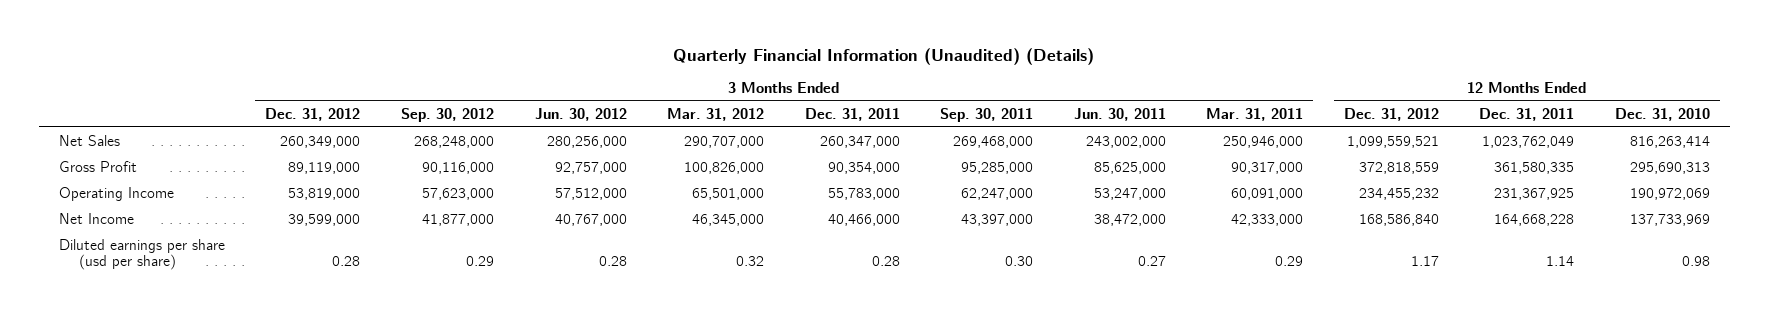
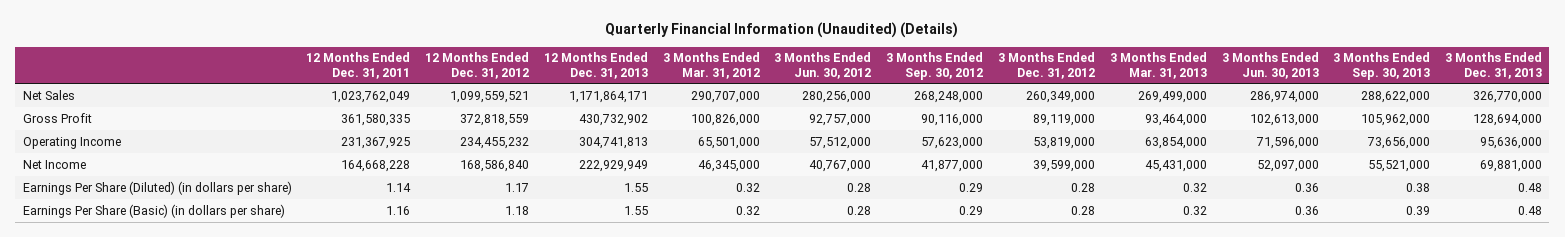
[804,107,900,121] Dec. 31, 2011 -> none
[940,107,1034,122] Sep. 30, 2011 -> none
[1073,107,1166,121] Jun. 30, 2011 -> none
[1206,107,1304,121] Mar. 31, 2011 -> none
[1614,107,1710,121] Dec. 31, 2010 -> none
none -> [543,52,648,79] 12 Months Ended Dec. 31, 2013
none -> [1109,52,1207,79] 3 Months Ended Mar. 31, 2013
none -> [1221,52,1319,79] 3 Months Ended Jun. 30, 2013
none -> [1333,52,1431,80] 3 Months Ended Sep. 30, 2013
none -> [1445,52,1543,79] 3 Months Ended Dec. 31, 2013
[58,238,225,271] Diluted earnings per share (usd per share) -> [22,180,292,195] Earnings Per Share (Diluted) (in dollars per share)
none -> [22,203,285,218] Earnings Per Share (Basic) (in dollars per share)

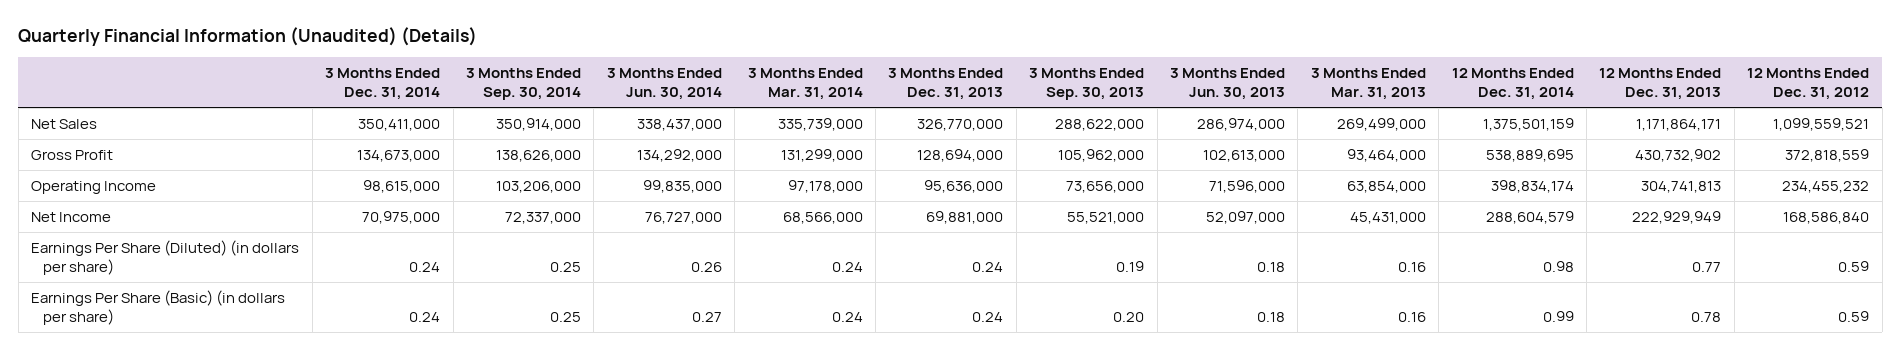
[306,52,411,79] 12 Months Ended Dec. 31, 2011 -> none
[662,52,760,79] 3 Months Ended Mar. 31, 2012 -> none
[774,52,872,79] 3 Months Ended Jun. 30, 2012 -> none
[886,52,984,80] 3 Months Ended Sep. 30, 2012 -> none
[998,52,1096,79] 3 Months Ended Dec. 31, 2012 -> none
none -> [325,68,441,101] 3 Months Ended Dec. 31, 2014
none -> [465,68,581,101] 3 Months Ended Sep. 30, 2014
none -> [606,68,722,101] 3 Months Ended Jun. 30, 2014
none -> [747,68,863,101] 3 Months Ended Mar. 31, 2014
none -> [1451,68,1574,101] 12 Months Ended Dec. 31, 2014
[505,182,530,192] 1.17 -> [1838,260,1870,272] 0.59
[623,182,648,192] 1.55 -> [1692,261,1722,272] 0.77
[1182,182,1207,192] 0.32 -> [1397,261,1426,272] 0.16
[1294,182,1319,192] 0.36 -> [1256,261,1285,272] 0.18
[1406,182,1431,192] 0.38 -> [1116,260,1145,272] 0.19
[1518,182,1543,192] 0.48 -> [972,261,1004,272] 0.24
[505,205,530,215] 1.18 -> [1838,310,1870,322] 0.59
[623,205,648,215] 1.55 -> [1691,311,1722,322] 0.78
[1182,205,1207,215] 0.32 -> [1397,311,1426,322] 0.16
[1294,205,1319,215] 0.36 -> [1256,311,1285,322] 0.18
[1406,205,1431,215] 0.39 -> [1113,311,1145,322] 0.20
[1518,205,1543,215] 0.48 -> [972,311,1004,322] 0.24

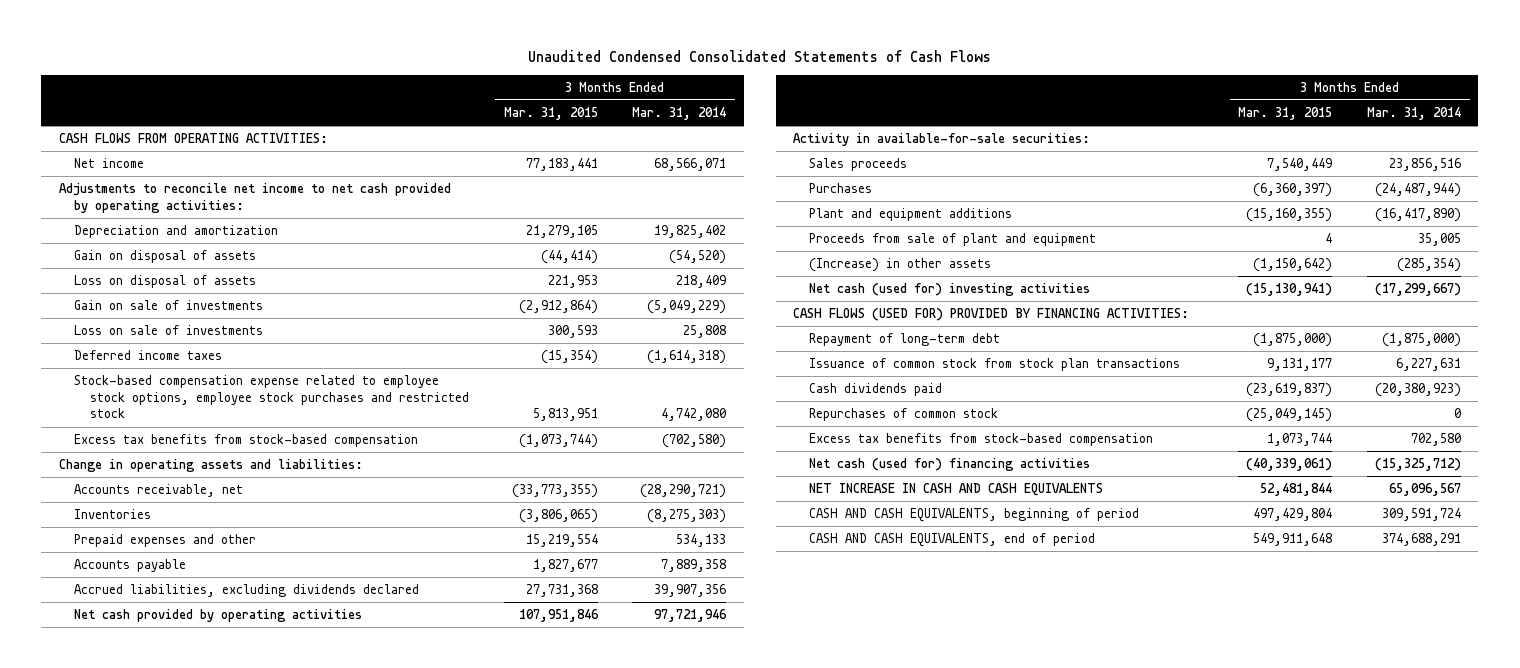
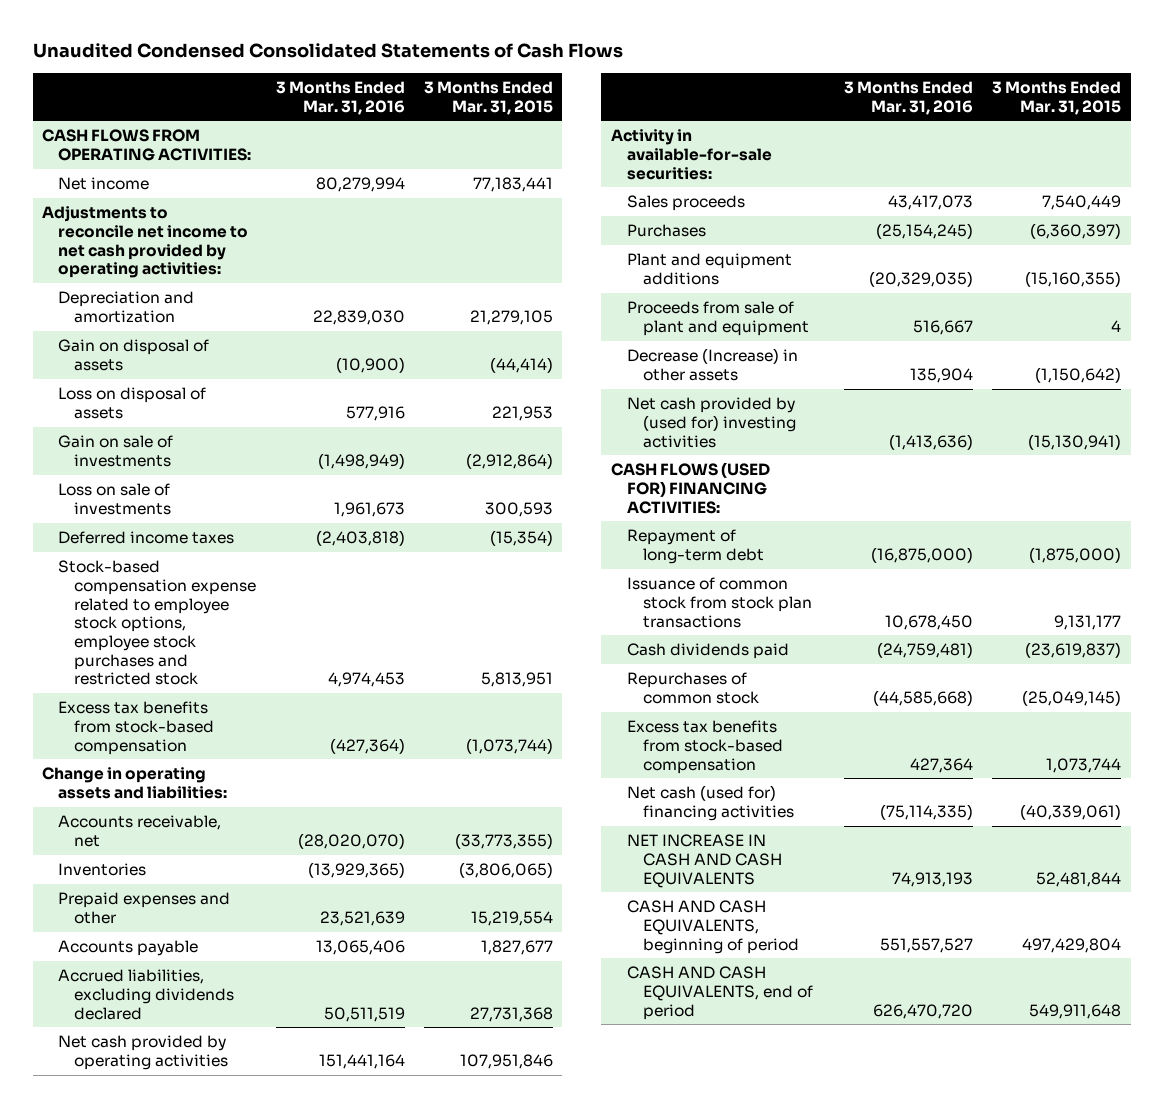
[632,107,727,121] Mar. 31, 2014 -> none
none -> [275,80,405,115] 3 Months Ended Mar. 31, 2016
[809,258,992,273] (Increase) in other assets -> [627,348,799,381] Decrease (Increase) in other assets
[809,283,1091,297] Net cash (used for) investing activities -> [627,397,797,448] Net cash provided by (used for) investing activities
[793,308,1190,322] CASH FLOWS (USED FOR) PROVIDED BY FINANCING ACTIVITIES: -> [610,462,770,514] CASH FLOWS (USED FOR) FINANCING ACTIVITIES:

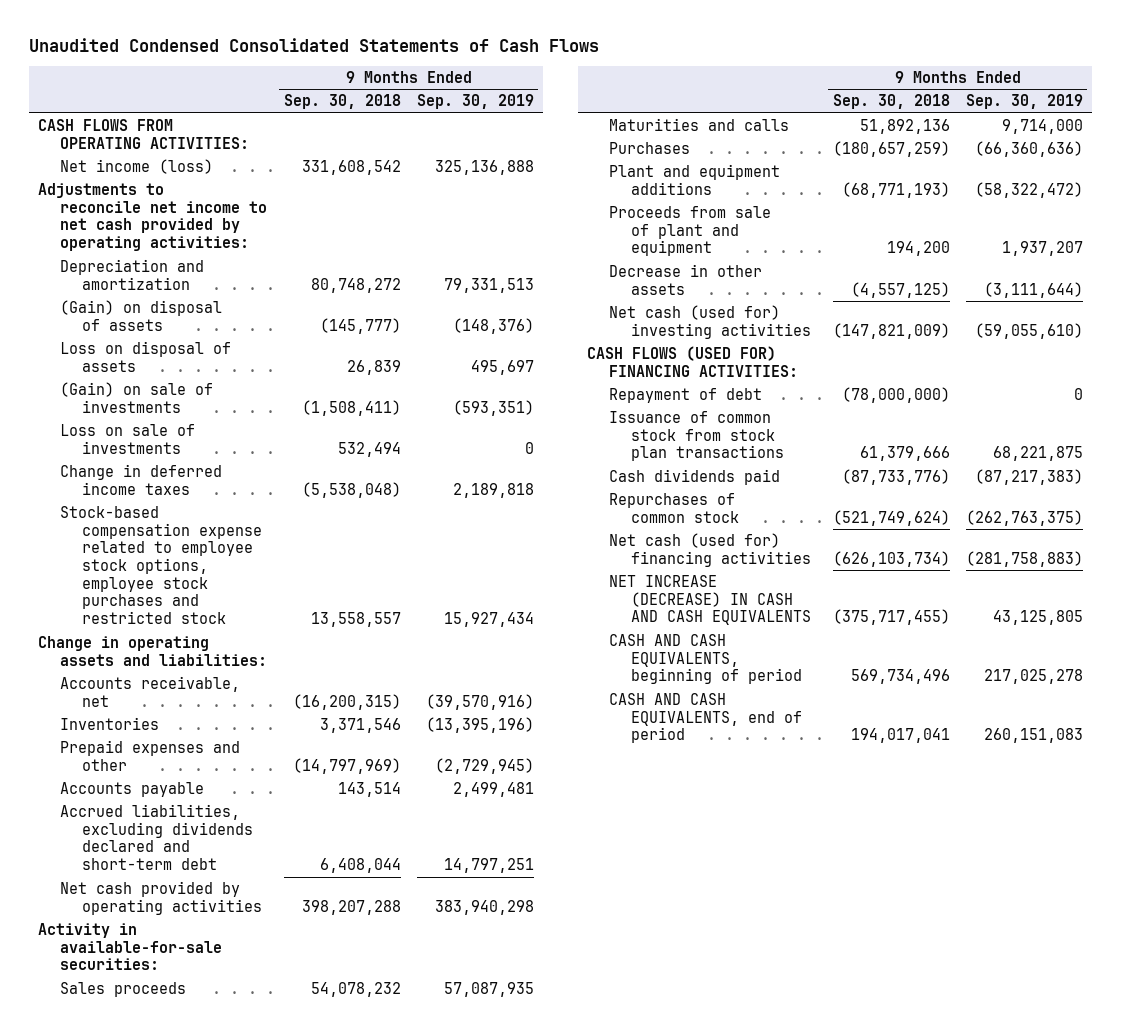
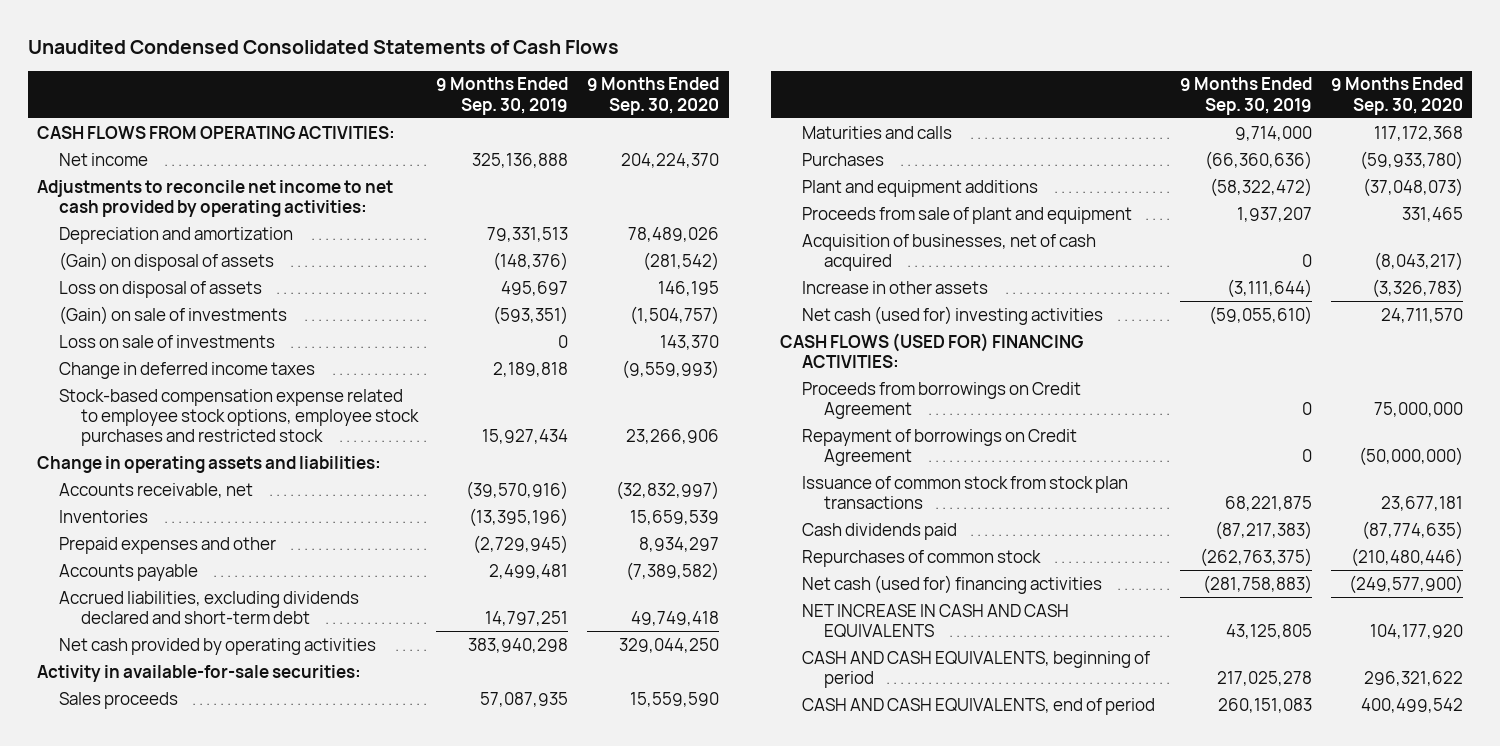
[283,94,401,110] Sep. 30, 2018 -> none
none -> [587,77,720,115] 9 Months Ended Sep. 30, 2020
[59,158,213,174] Net income (loss) -> [58,152,148,166] Net income
none -> [802,233,1097,271] Acquisition of businesses, net of cash acquired
[608,263,762,295] Decrease in other assets -> [802,280,989,294] Increase in other assets
none -> [802,381,1082,419] Proceeds from borrowings on Credit Agreement
[608,387,762,403] Repayment of debt -> [802,428,1078,466] Repayment of borrowings on Credit Agreement
[608,574,812,626] NET INCREASE (DECREASE) IN CASH AND CASH EQUIVALENTS -> [802,603,1070,638] NET INCREASE IN CASH AND CASH EQUIVALENTS

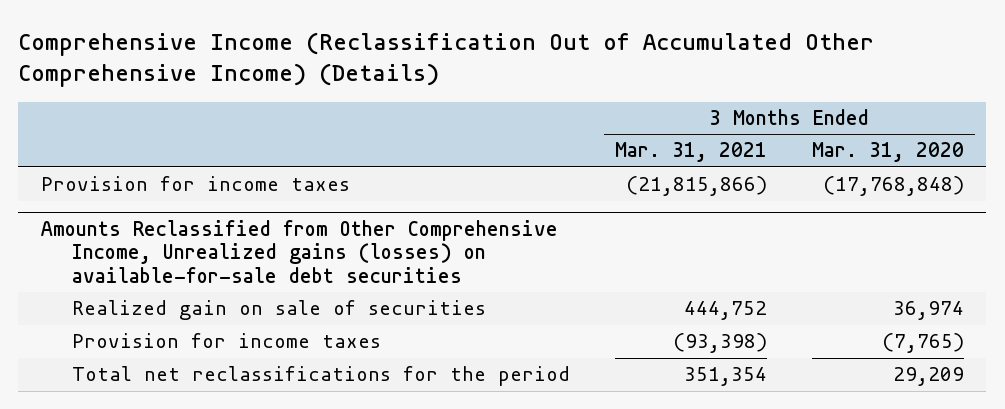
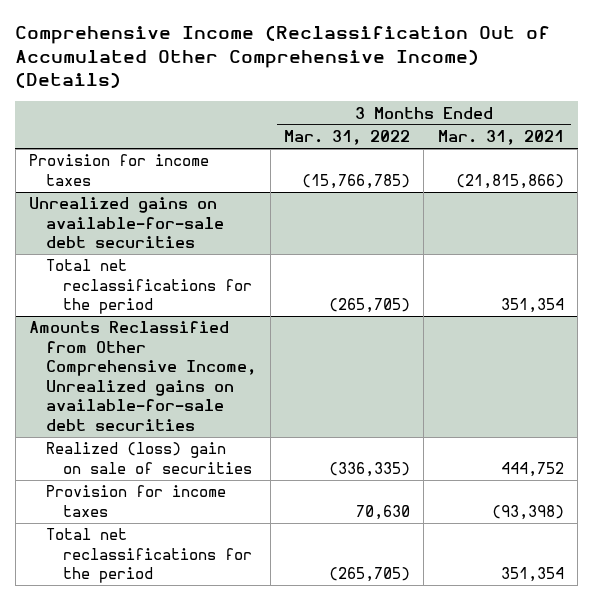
[811,142,964,163] Mar. 31, 2020 -> none
none -> [284,130,411,146] Mar. 31, 2022
none -> [29,197,225,249] Unrealized gains on available-for-sale debt securities
none -> [46,259,253,315] Total net reclassifications for the period
[40,219,558,283] Amounts Reclassified from Other Comprehensive Income, Unrealized gains (losses) on available-for-sale debt securities -> [29,321,257,431] Amounts Reclassified from Other Comprehensive Income, Unrealized gains on available-for-sale debt securities
[71,300,486,321] Realized gain on sale of securities -> [46,442,253,474] Realized (loss) gain on sale of securities

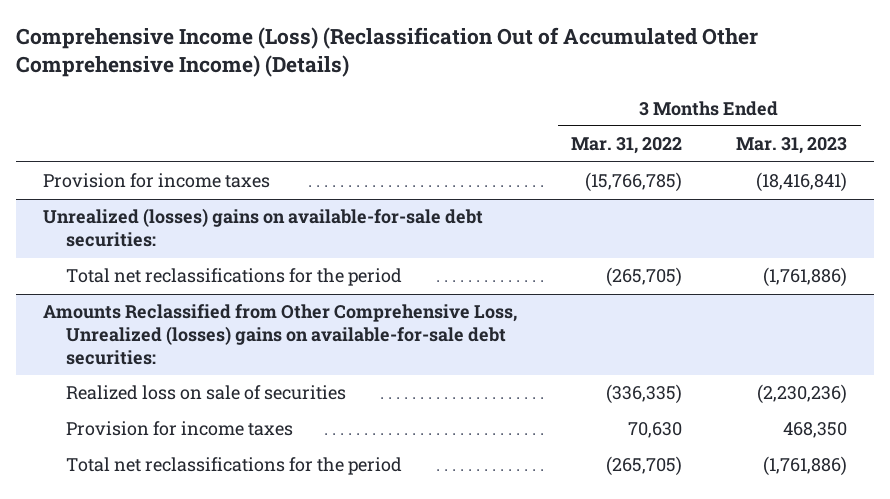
[15,24,551,89] Comprehensive Income (Reclassification Out of Accumulated Other Comprehensive Income) (Details) -> [15,26,758,78] Comprehensive Income (Loss) (Reclassification Out of Accumulated Other Comprehensive Income) (Details)
[437,130,564,146] Mar. 31, 2021 -> none
none -> [736,137,848,155] Mar. 31, 2023
[29,197,225,249] Unrealized gains on available-for-sale debt securities -> [42,208,483,248] Unrealized (losses) gains on available-for-sale debt securities:
[29,321,257,431] Amounts Reclassified from Other Comprehensive Income, Unrealized gains on available-for-sale debt securities -> [42,304,517,365] Amounts Reclassified from Other Comprehensive Loss, Unrealized (losses) gains on available-for-sale debt securities:
[46,442,253,474] Realized (loss) gain on sale of securities -> [65,385,346,401] Realized loss on sale of securities

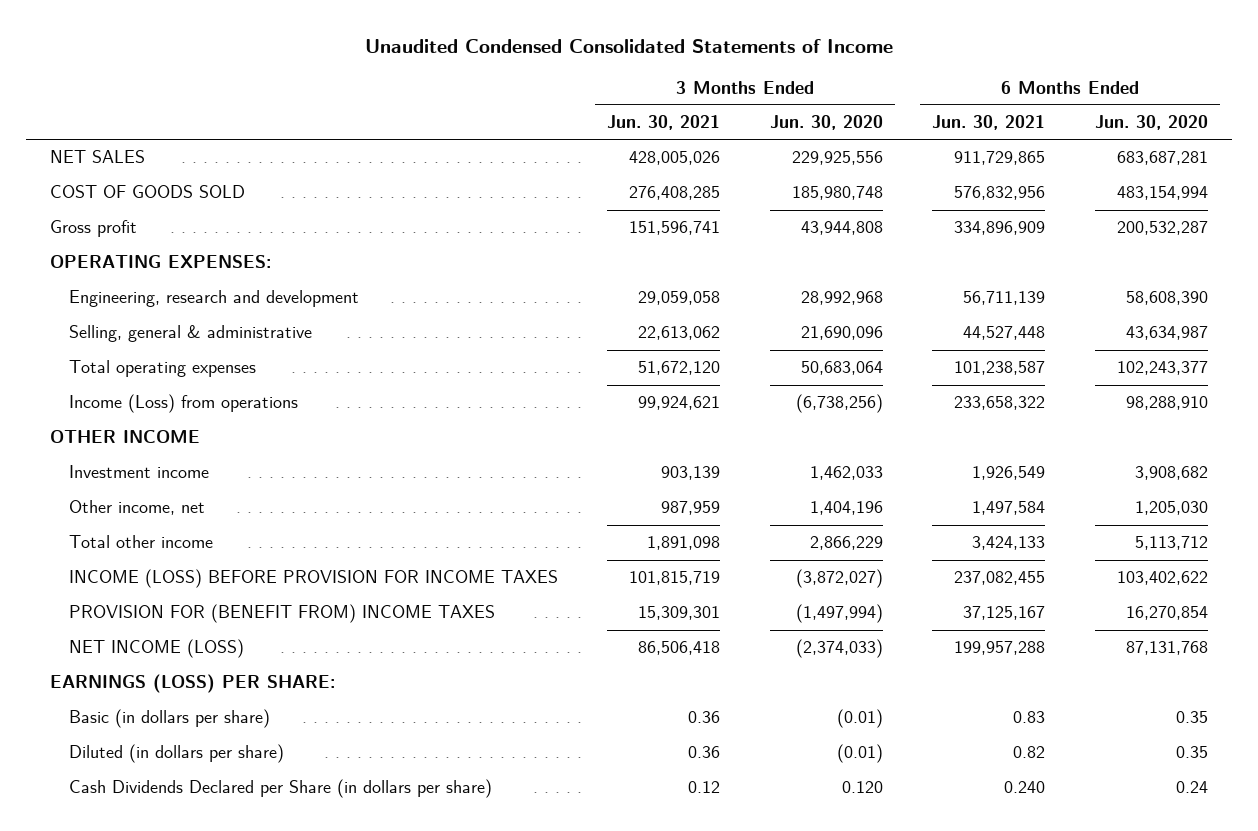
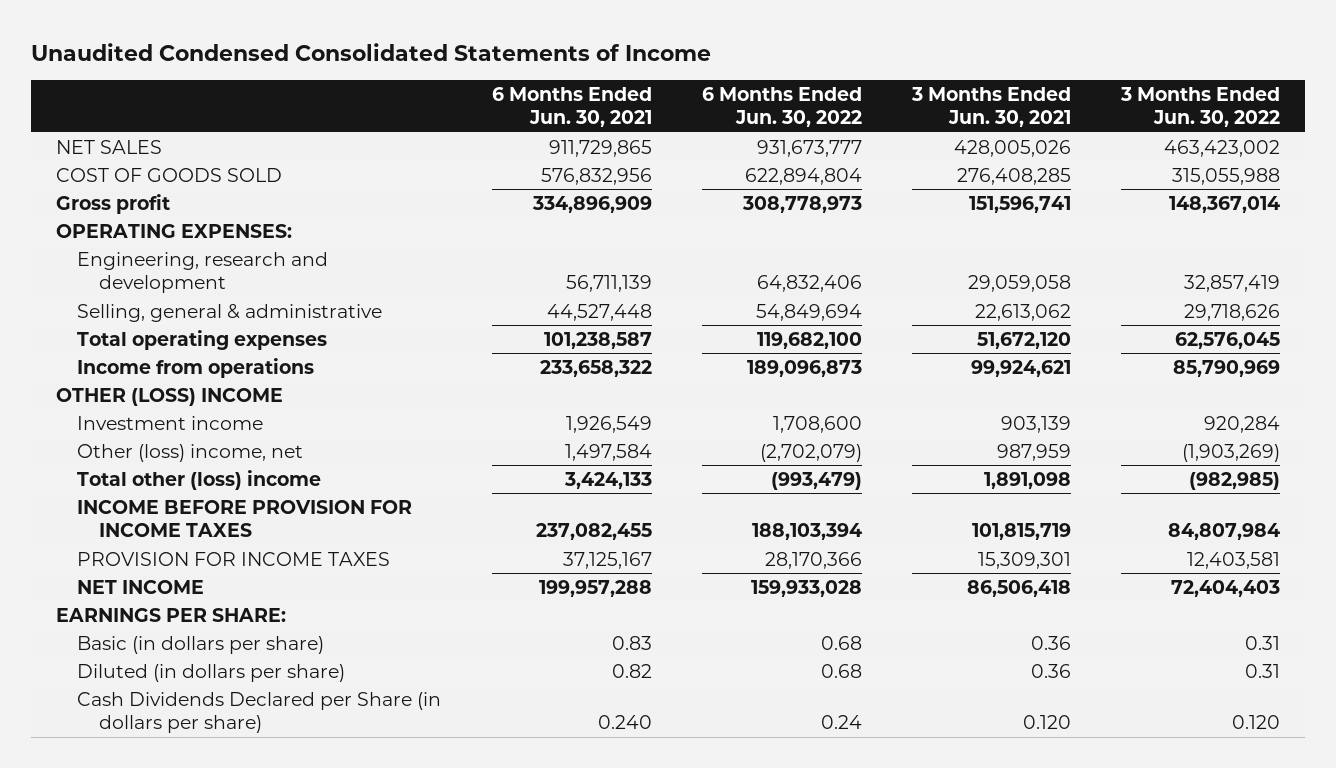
[769,115,883,131] Jun. 30, 2020 -> none
[1094,115,1208,131] Jun. 30, 2020 -> none
none -> [701,86,862,128] 6 Months Ended Jun. 30, 2022
none -> [1120,86,1281,128] 3 Months Ended Jun. 30, 2022
[68,394,298,414] Income (Loss) from operations -> [77,357,315,378] Income from operations
[50,430,201,444] OTHER INCOME -> [56,387,284,406] OTHER (LOSS) INCOME
[68,500,205,516] Other income, net -> [77,443,304,462] Other (loss) income, net
[68,535,213,549] Total other income -> [77,469,322,490] Total other (loss) income
[68,569,558,589] INCOME (LOSS) BEFORE PROVISION FOR INCOME TAXES -> [77,499,413,538] INCOME BEFORE PROVISION FOR INCOME TAXES
[68,604,495,624] PROVISION FOR (BENEFIT FROM) INCOME TAXES -> [77,551,391,566] PROVISION FOR INCOME TAXES
[68,639,244,659] NET INCOME (LOSS) -> [77,579,205,594] NET INCOME
[50,674,336,694] EARNINGS (LOSS) PER SHARE: -> [56,607,287,622] EARNINGS PER SHARE:
[688,781,721,794] 0.12 -> [1023,715,1072,730] 0.120

